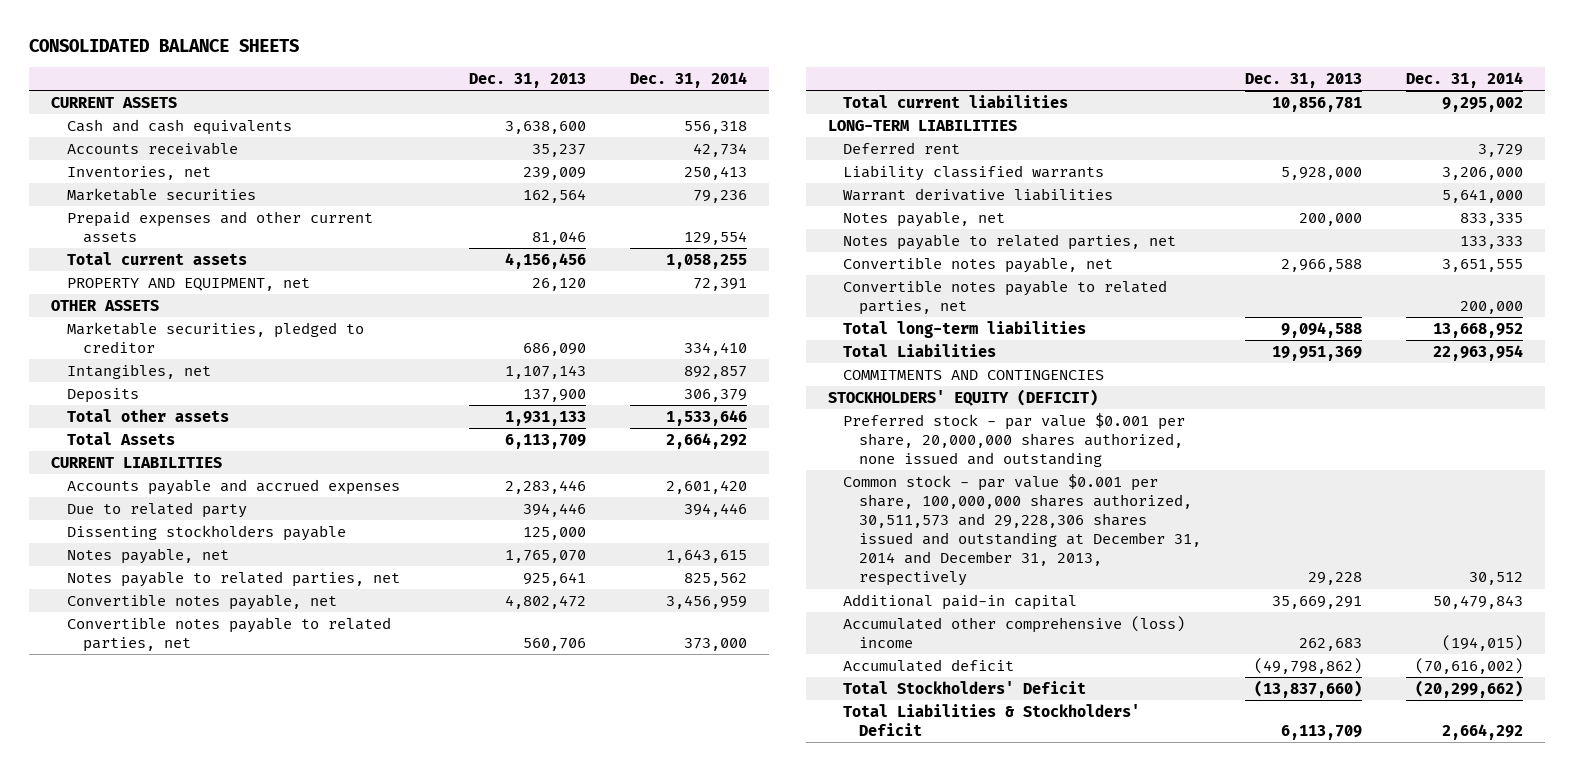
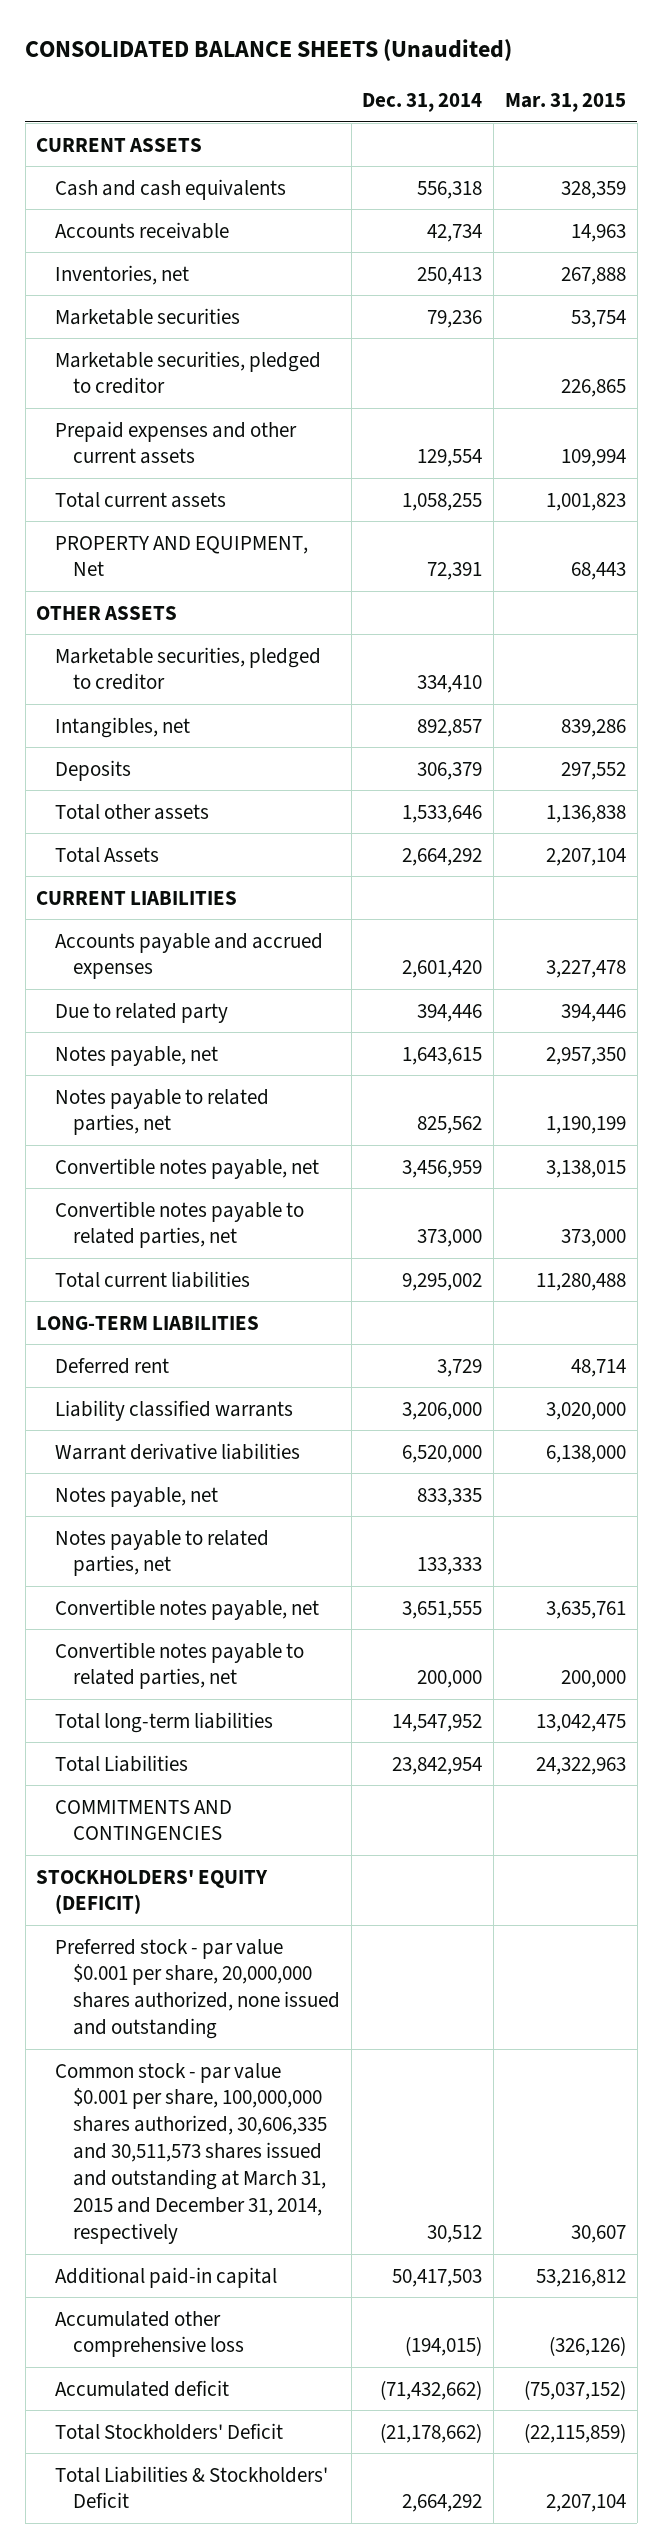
[29,39,300,53] CONSOLIDATED BALANCE SHEETS -> [25,39,513,62] CONSOLIDATED BALANCE SHEETS (Unaudited)
[468,72,586,88] Dec. 31, 2013 -> none
none -> [504,92,626,112] Mar. 31, 2015
none -> [54,350,321,395] Marketable securities, pledged to creditor
[66,277,310,291] PROPERTY AND EQUIPMENT, net -> [54,535,308,577] PROPERTY AND EQUIPMENT, Net
[66,524,346,541] Dissenting stockholders payable -> none
[1442,188,1524,203] 5,641,000 -> [402,1444,483,1463] 6,520,000
[1433,322,1524,338] 13,668,952 -> [392,1713,483,1732] 14,547,952
[1433,344,1524,361] 22,963,954 -> [392,1756,483,1775] 23,842,954
[843,473,1202,587] Common stock - par value $0.001 per share, 100,000,000 shares authorized, 30,511,573 and 29,228,306 shares issued and outstanding at December 31, 2014 and December 31, 2013, respectively -> [54,2062,327,2245] Common stock - par value $0.001 per share, 100,000,000 shares authorized, 30,606,335 and 30,511,573 shares issued and outstanding at March 31, 2015 and December 31, 2014, respectively
[1433,594,1524,609] 50,479,843 -> [392,2268,483,2287] 50,417,503
[843,615,1186,648] Accumulated other comprehensive (loss) income -> [54,2310,244,2358] Accumulated other comprehensive loss
[1415,657,1524,674] (70,616,002) -> [380,2379,483,2400] (71,432,662)
[1415,679,1524,698] (20,299,662) -> [380,2422,483,2443] (21,178,662)

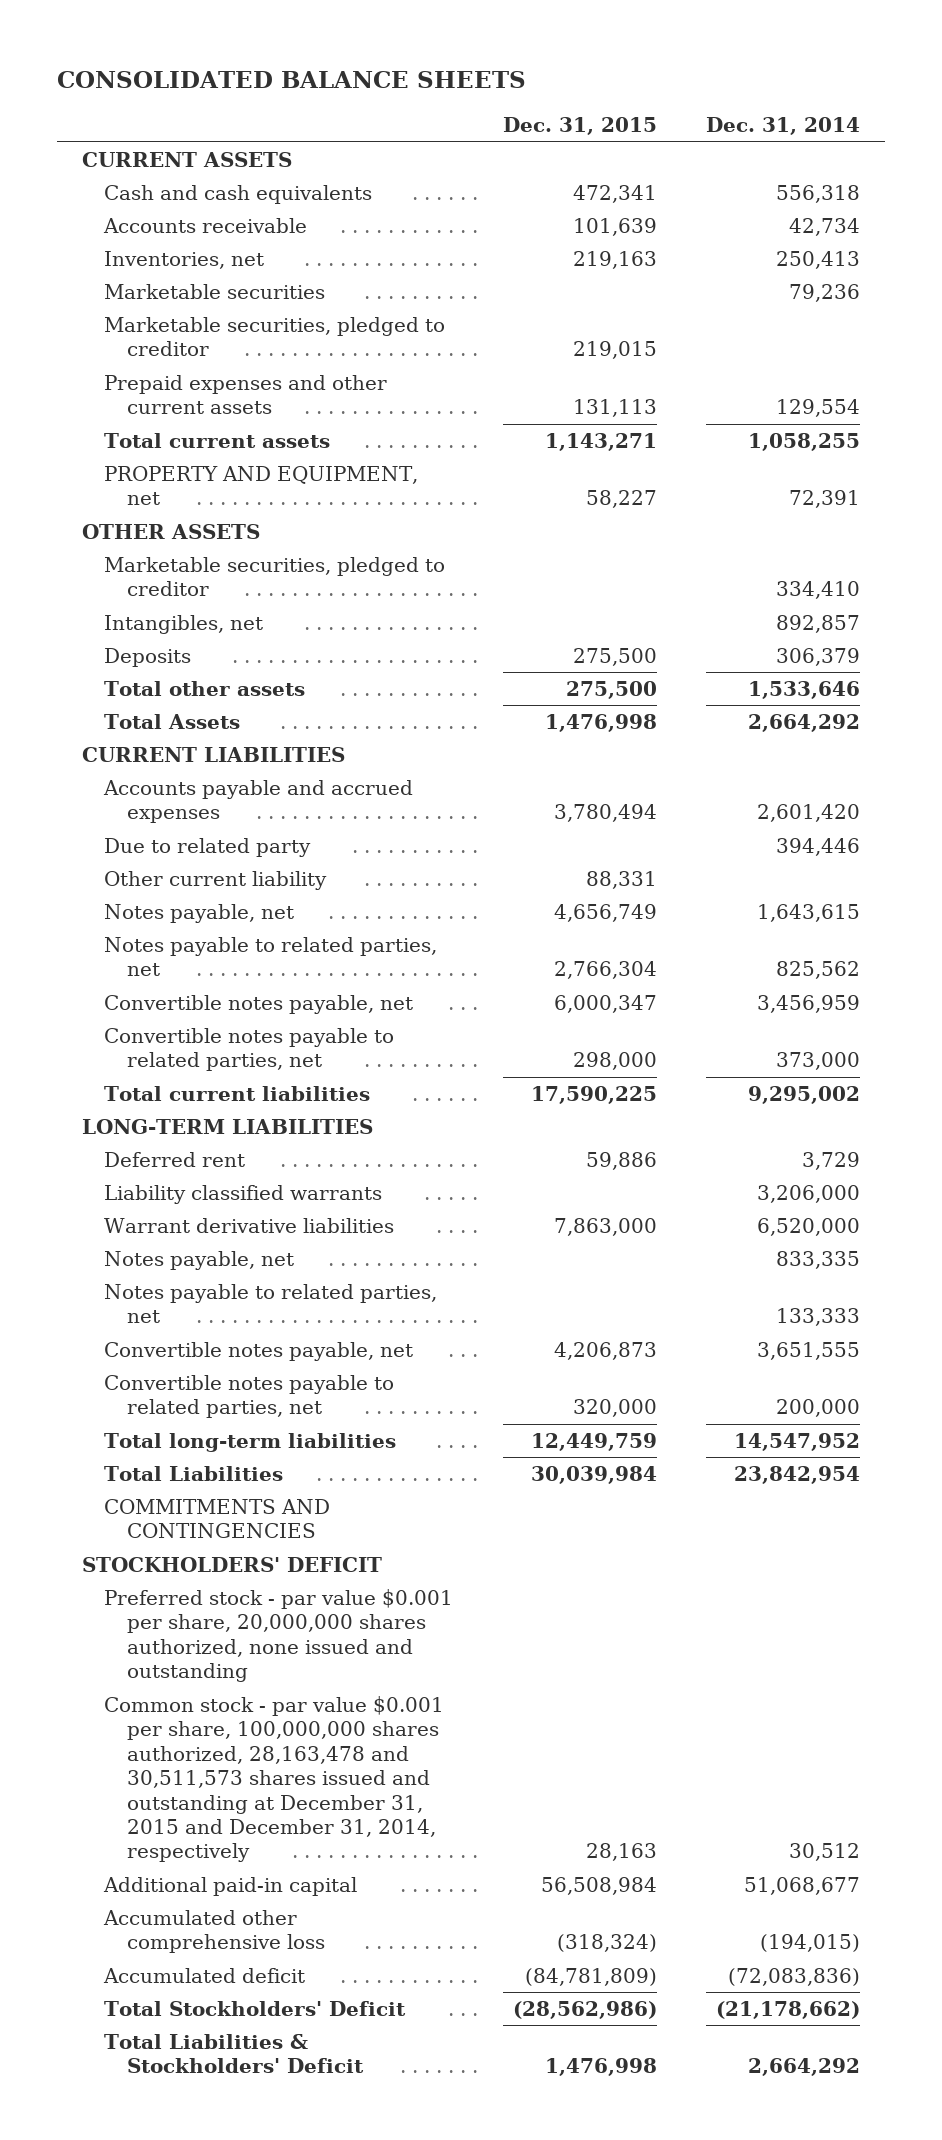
[25,39,513,62] CONSOLIDATED BALANCE SHEETS (Unaudited) -> [57,71,527,89] CONSOLIDATED BALANCE SHEETS
[504,92,626,112] Mar. 31, 2015 -> none
none -> [502,117,657,136] Dec. 31, 2015
[54,535,308,577] PROPERTY AND EQUIPMENT, Net -> [104,466,419,506] PROPERTY AND EQUIPMENT, net
none -> [104,871,328,891] Other current liability
[36,1869,269,1915] STOCKHOLDERS' EQUITY (DEFICIT) -> [81,1557,382,1573] STOCKHOLDERS' DEFICIT
[54,2062,327,2245] Common stock - par value $0.001 per share, 100,000,000 shares authorized, 30,606,335 and 30,511,573 shares issued and outstanding at March 31, 2015 and December 31, 2014, respectively -> [104,1696,445,1863] Common stock - par value $0.001 per share, 100,000,000 shares authorized, 28,163,478 and 30,511,573 shares issued and outstanding at December 31, 2015 and December 31, 2014, respectively
[392,2268,483,2287] 50,417,503 -> [744,1877,861,1896] 51,068,677
[380,2379,483,2400] (71,432,662) -> [728,1968,861,1987] (72,083,836)

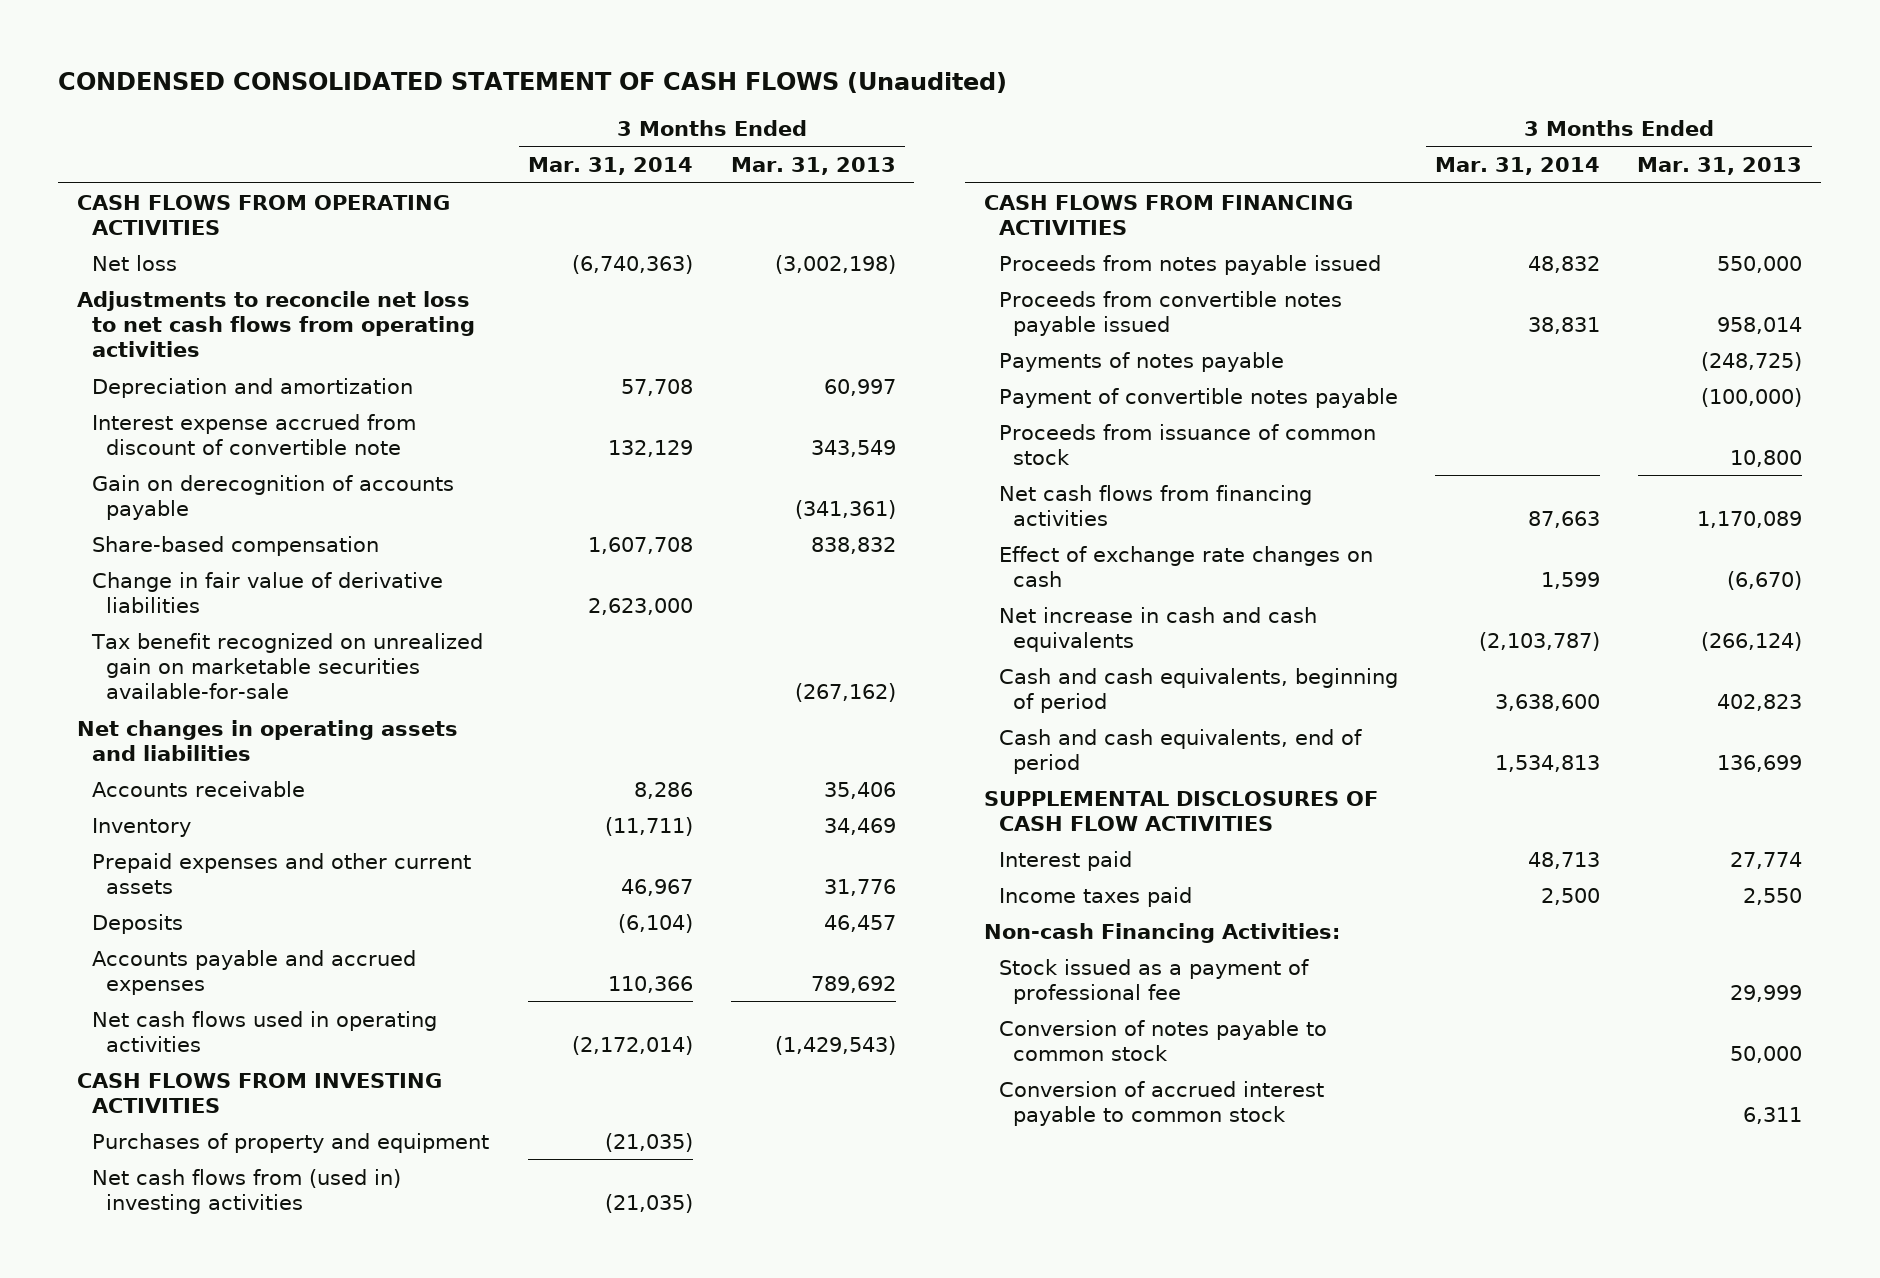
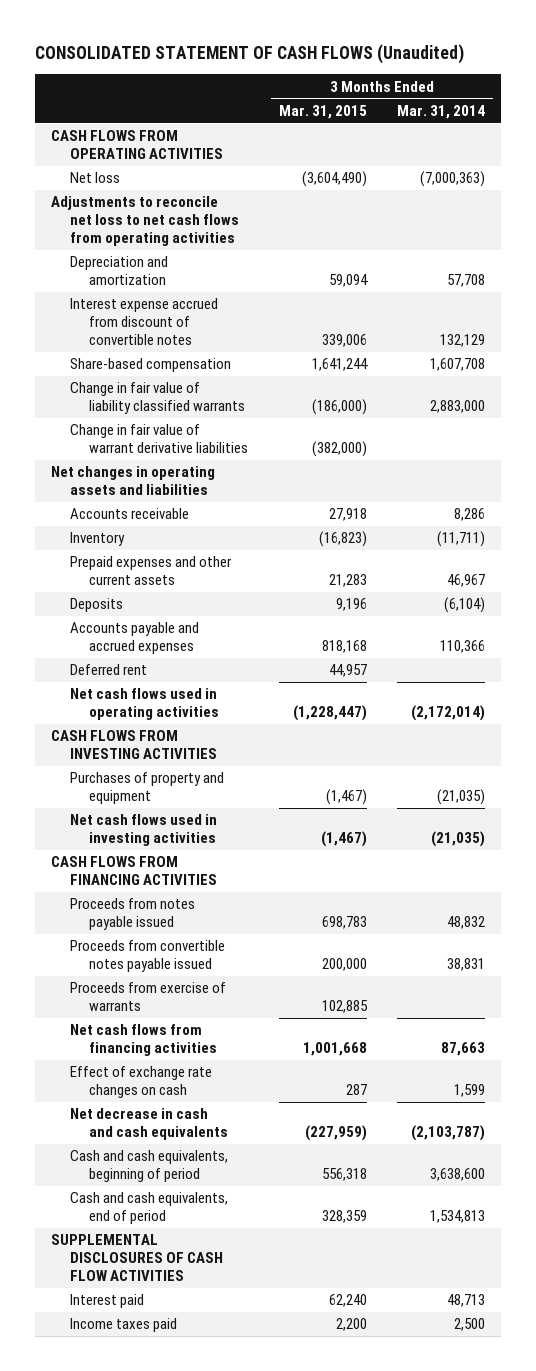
[58,72,1008,94] CONDENSED CONSOLIDATED STATEMENT OF CASH FLOWS (Unaudited) -> [35,44,465,65] CONSOLIDATED STATEMENT OF CASH FLOWS (Unaudited)
[730,157,896,176] Mar. 31, 2013 -> none
none -> [278,104,367,119] Mar. 31, 2015
[572,254,694,274] (6,740,363) -> [420,171,486,188] (7,000,363)
[91,474,454,520] Gain on derecognition of accounts payable -> none
[91,413,416,455] Interest expense accrued from discount of convertible note -> [69,298,218,346] Interest expense accrued from discount of convertible notes
[90,632,483,699] Tax benefit recognized on unrealized gain on marketable securities available-for-sale -> none
[91,571,443,613] Change in fair value of derivative liabilities -> [69,382,245,415] Change in fair value of liability classified warrants
[588,597,694,615] 2,623,000 -> [430,400,486,414] 2,883,000
none -> [69,424,248,454] Change in fair value of warrant derivative liabilities
none -> [69,664,147,676] Deferred rent
[91,1168,401,1214] Net cash flows from (used in) investing activities -> [69,814,217,847] Net cash flows used in investing activities
[998,351,1284,372] Payments of notes payable -> none
[998,387,1398,408] Payment of convertible notes payable -> none
[998,423,1376,465] Proceeds from issuance of common stock -> none
none -> [69,982,226,1012] Proceeds from exercise of warrants
[998,606,1317,652] Net increase in cash and cash equivalents -> [69,1108,228,1141] Net decrease in cash and cash equivalents
[984,922,1341,943] Non-cash Financing Activities: -> none
[998,958,1309,1004] Stock issued as a payment of professional fee -> none
[998,1019,1327,1061] Conversion of notes payable to common stock -> none
[998,1080,1324,1126] Conversion of accrued interest payable to common stock -> none

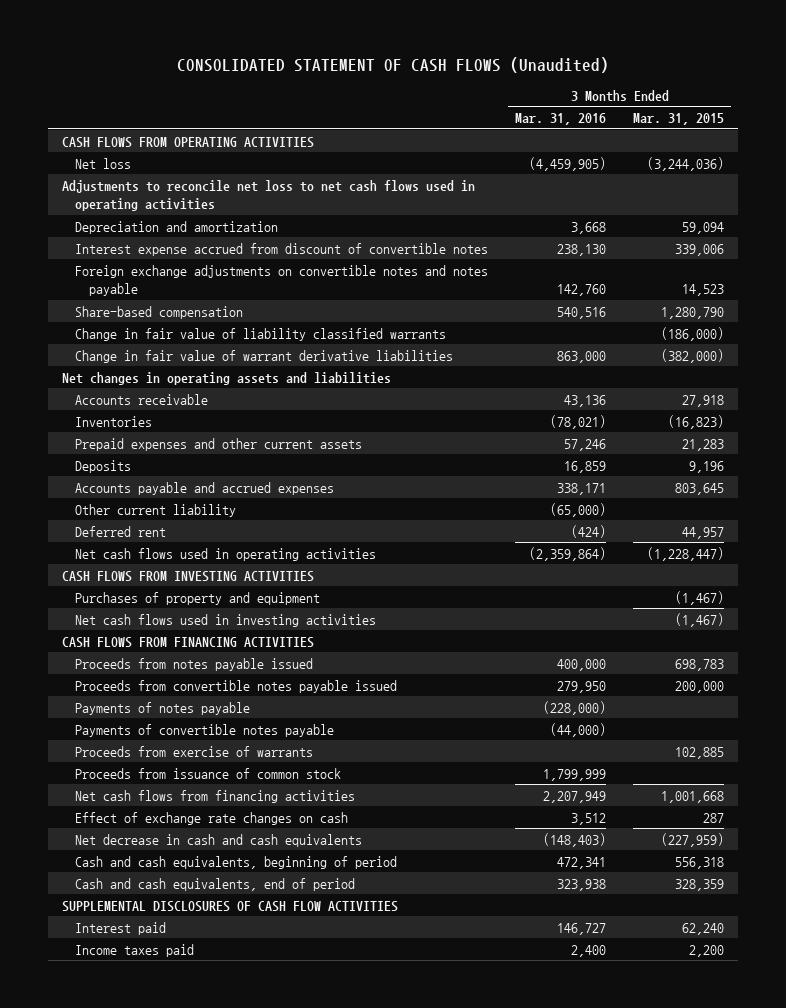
[397,104,486,119] Mar. 31, 2014 -> none
none -> [515,113,607,126] Mar. 31, 2016
[301,171,367,188] (3,604,490) -> [647,156,725,171] (3,244,036)
[50,196,239,247] Adjustments to reconcile net loss to net cash flows from operating activities -> [61,179,475,212] Adjustments to reconcile net loss to net cash flows used in operating activities
none -> [75,264,489,297] Foreign exchange adjustments on convertible notes and notes payable
[311,358,368,372] 1,641,244 -> [661,306,725,319] 1,280,790
[69,532,125,547] Inventory -> [75,415,153,427] Inventories
[321,640,367,654] 818,168 -> [675,482,725,495] 803,645
none -> [75,503,237,517] Other current liability
none -> [75,701,251,715] Payments of notes payable
none -> [75,723,335,737] Payments of convertible notes payable
none -> [75,767,342,779] Proceeds from issuance of common stock

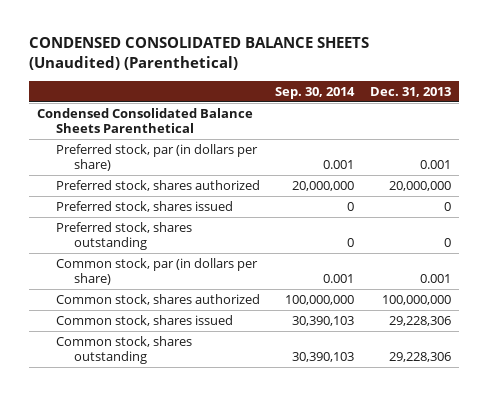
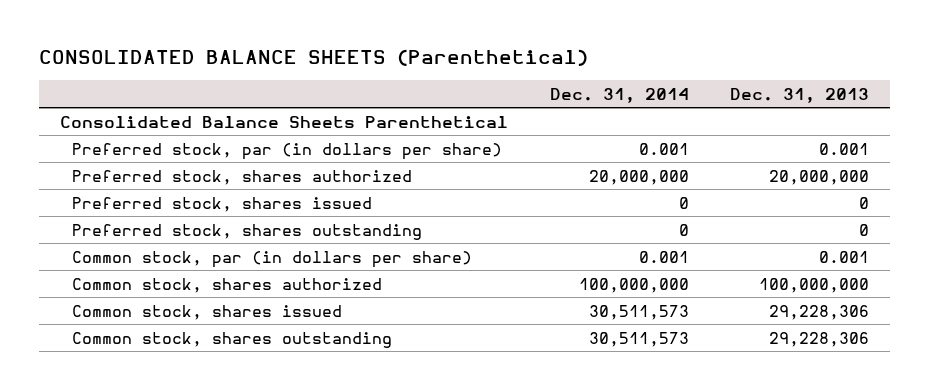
[28,37,369,71] CONDENSED CONSOLIDATED BALANCE SHEETS (Unaudited) (Parenthetical) -> [38,48,588,66] CONSOLIDATED BALANCE SHEETS (Parenthetical)
[275,86,356,99] Sep. 30, 2014 -> none
none -> [549,87,689,103] Dec. 31, 2014
[36,108,253,133] Condensed Consolidated Balance Sheets Parenthetical -> [59,115,508,128] Consolidated Balance Sheets Parenthetical

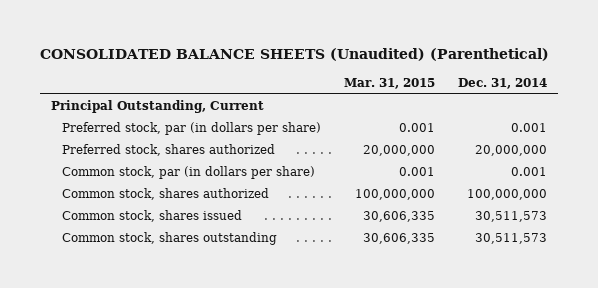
[38,48,588,66] CONSOLIDATED BALANCE SHEETS (Parenthetical) -> [40,47,550,61] CONSOLIDATED BALANCE SHEETS (Unaudited) (Parenthetical)
[730,87,870,103] Dec. 31, 2013 -> none
none -> [343,77,435,89] Mar. 31, 2015
[59,115,508,128] Consolidated Balance Sheets Parenthetical -> [51,99,265,113] Principal Outstanding, Current
[71,196,372,212] Preferred stock, shares issued -> none
[71,223,422,240] Preferred stock, shares outstanding -> none

